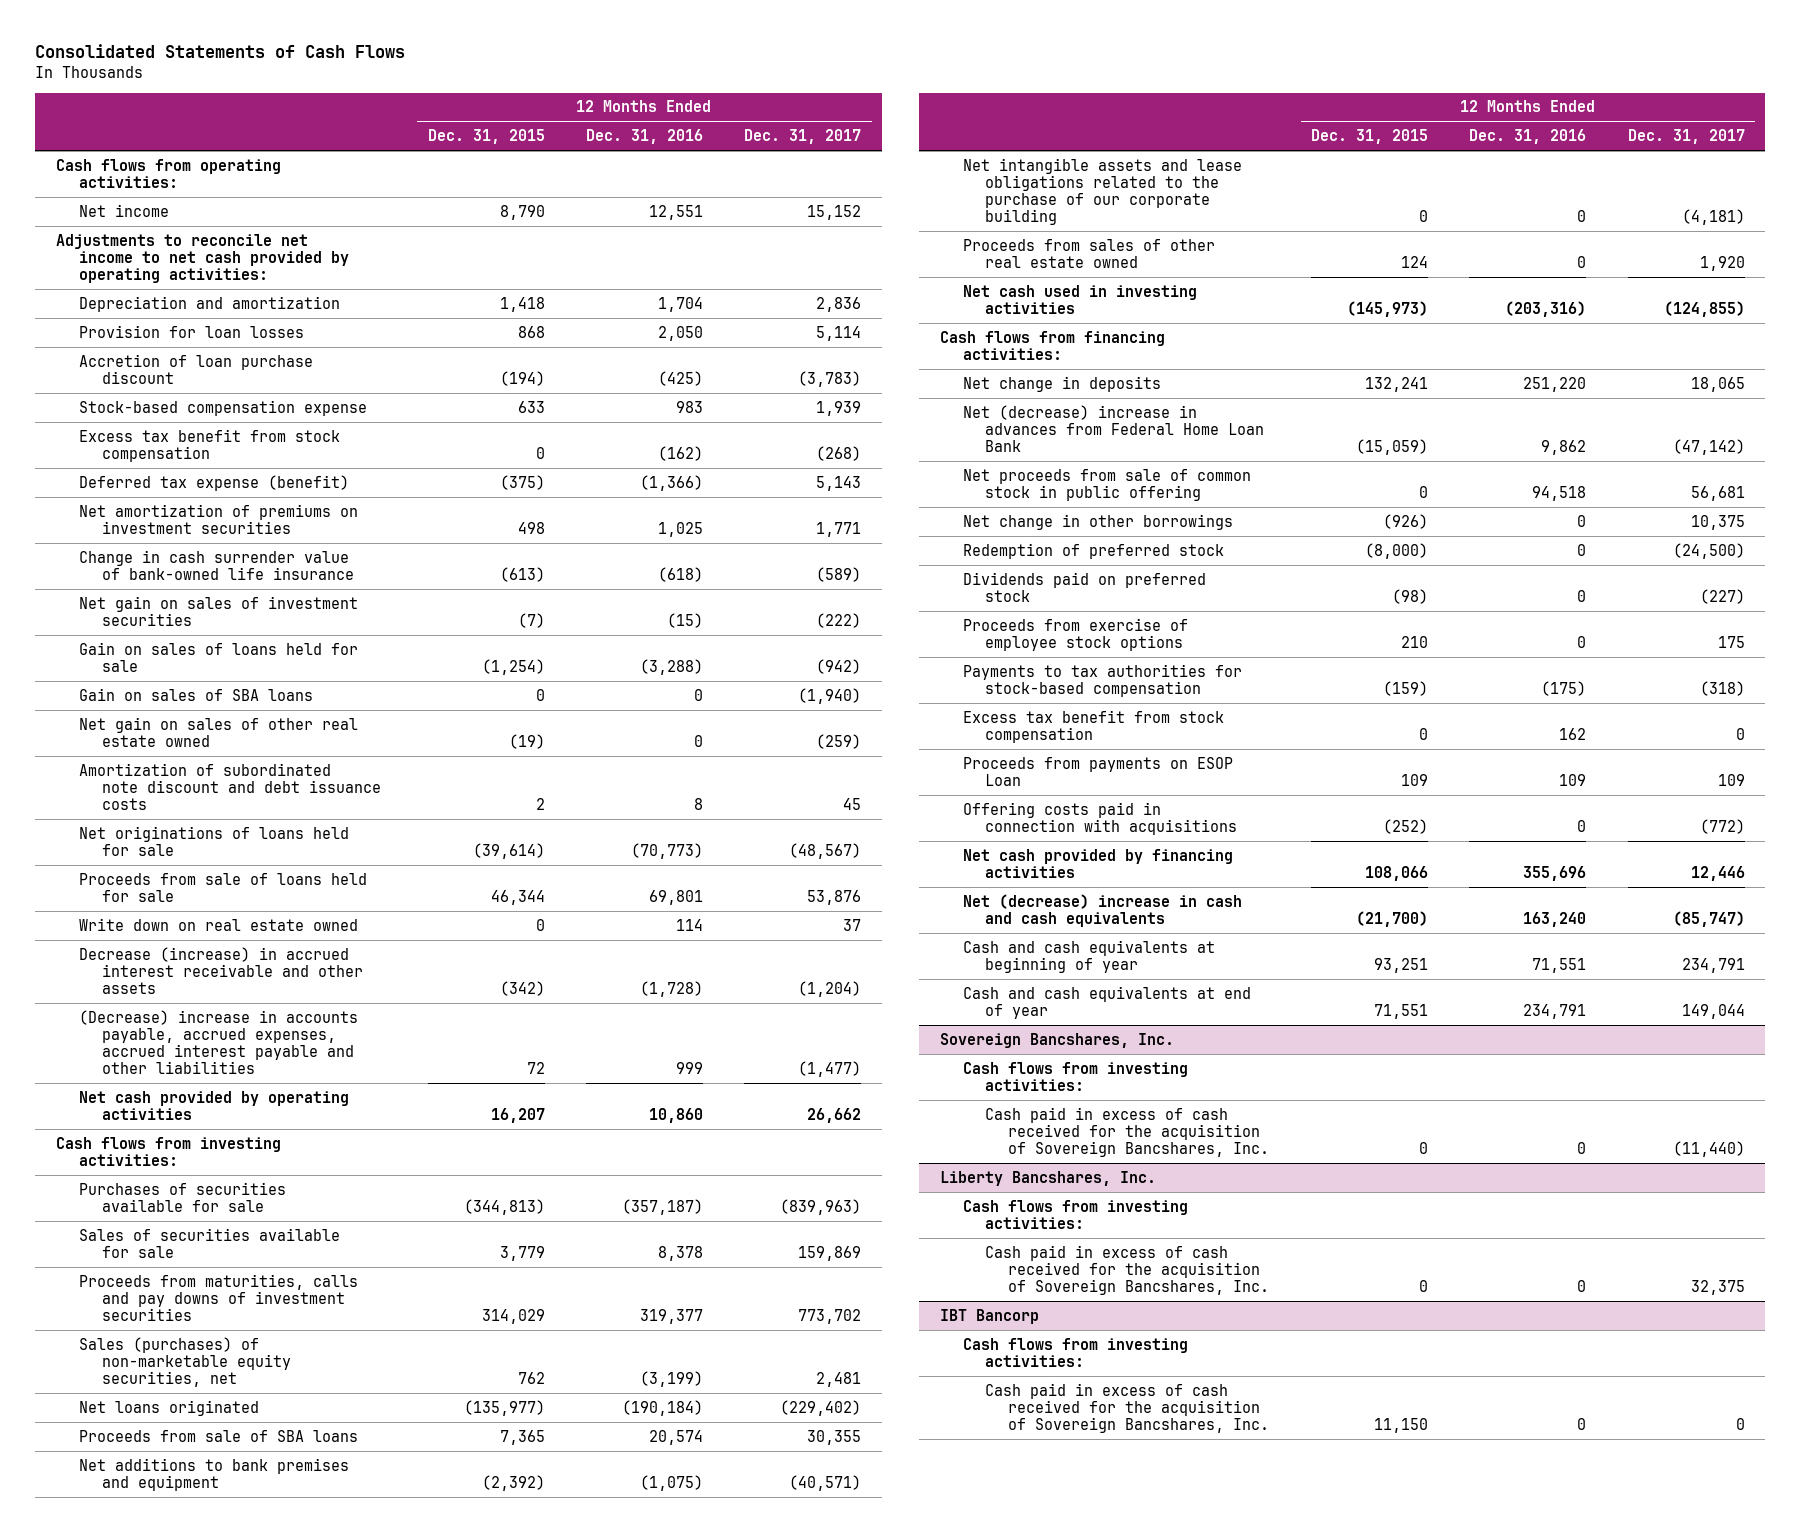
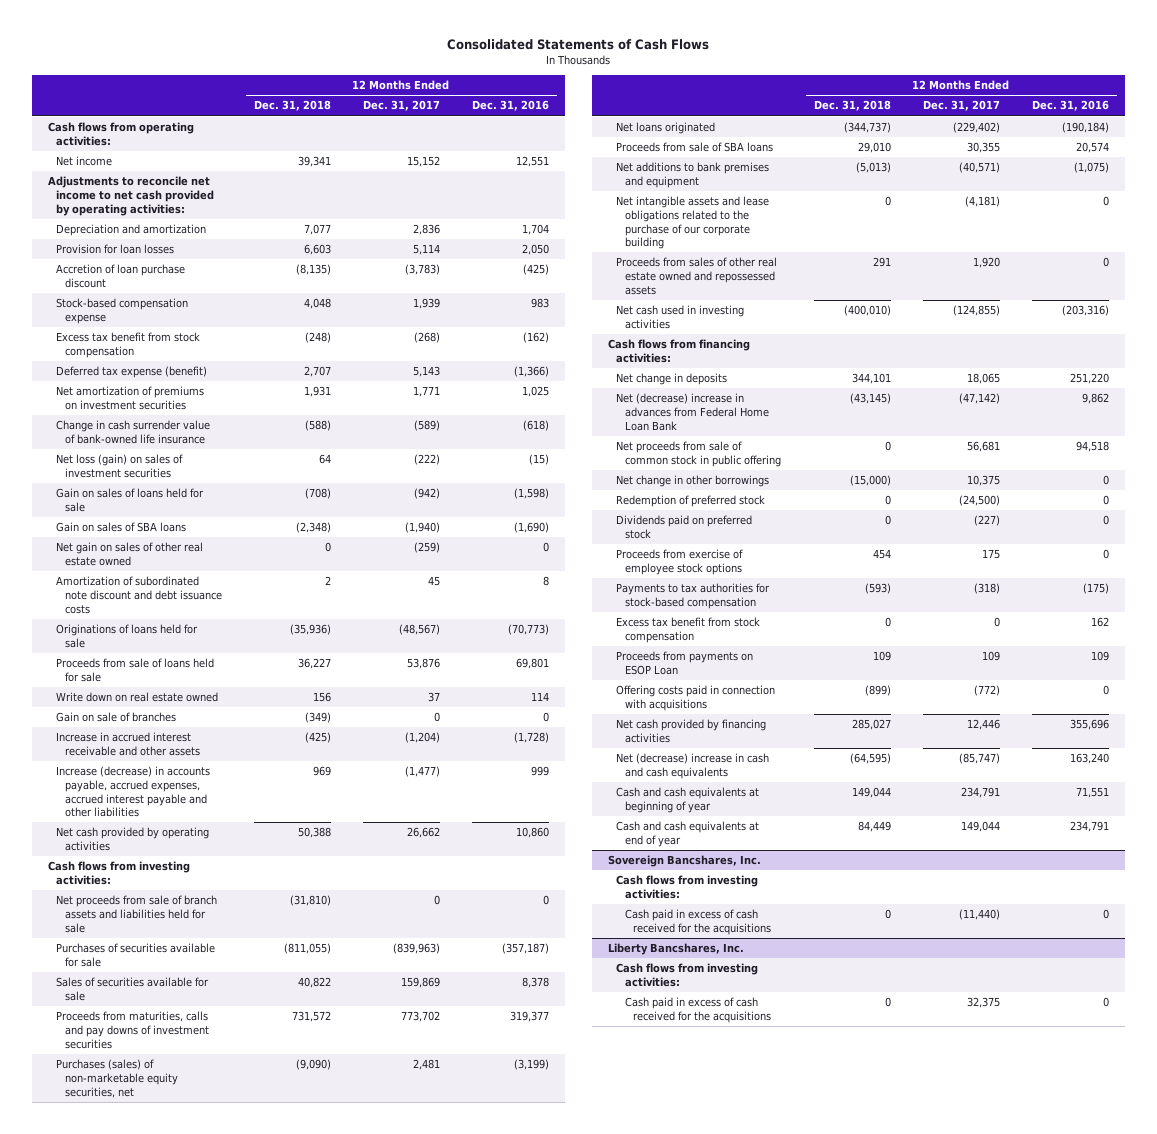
[427,129,545,145] Dec. 31, 2015 -> none
none -> [253,100,331,112] Dec. 31, 2018
[79,595,359,626] Net gain on sales of investment securities -> [56,454,184,478] Net loss (gain) on sales of investment securities
[639,658,703,675] (3,288) -> [513,488,549,500] (1,598)
[693,688,703,701] 0 -> [513,522,549,534] (1,690)
[79,825,350,856] Net originations of loans held for sale -> [56,624,199,648] Originations of loans held for sale
none -> [56,712,177,723] Gain on sale of branches
[79,946,364,995] Decrease (increase) in accrued interest receivable and other assets -> [56,732,200,756] Increase in accrued interest receivable and other assets
[79,1009,359,1075] (Decrease) increase in accounts payable, accrued expenses, accrued interest payable and other liabilities -> [56,766,211,818] Increase (decrease) in accounts payable, accrued expenses, accrued interest payable and other liabilities
none -> [56,895,218,933] Net proceeds from sale of branch assets and liabilities held for sale
[79,1336,292,1388] Sales (purchases) of non-marketable equity securities, net -> [56,1059,178,1098] Purchases (sales) of non-marketable equity securities, net
[962,238,1215,268] Proceeds from sales of other real estate owned -> [616,257,778,295] Proceeds from sales of other real estate owned and repossessed assets
[985,1106,1270,1158] Cash paid in excess of cash received for the acquisition of Sovereign Bancshares, Inc. -> [624,909,772,935] Cash paid in excess of cash received for the acquisitions
[939,1308,1039,1324] IBT Bancorp -> none
[962,1337,1188,1367] Cash flows from investing activities: -> none
[985,1382,1270,1434] Cash paid in excess of cash received for the acquisition of Sovereign Bancshares, Inc. -> none
[985,1244,1270,1296] Cash paid in excess of cash received for the acquisition of Sovereign Bancshares, Inc. -> [624,997,772,1023] Cash paid in excess of cash received for the acquisitions

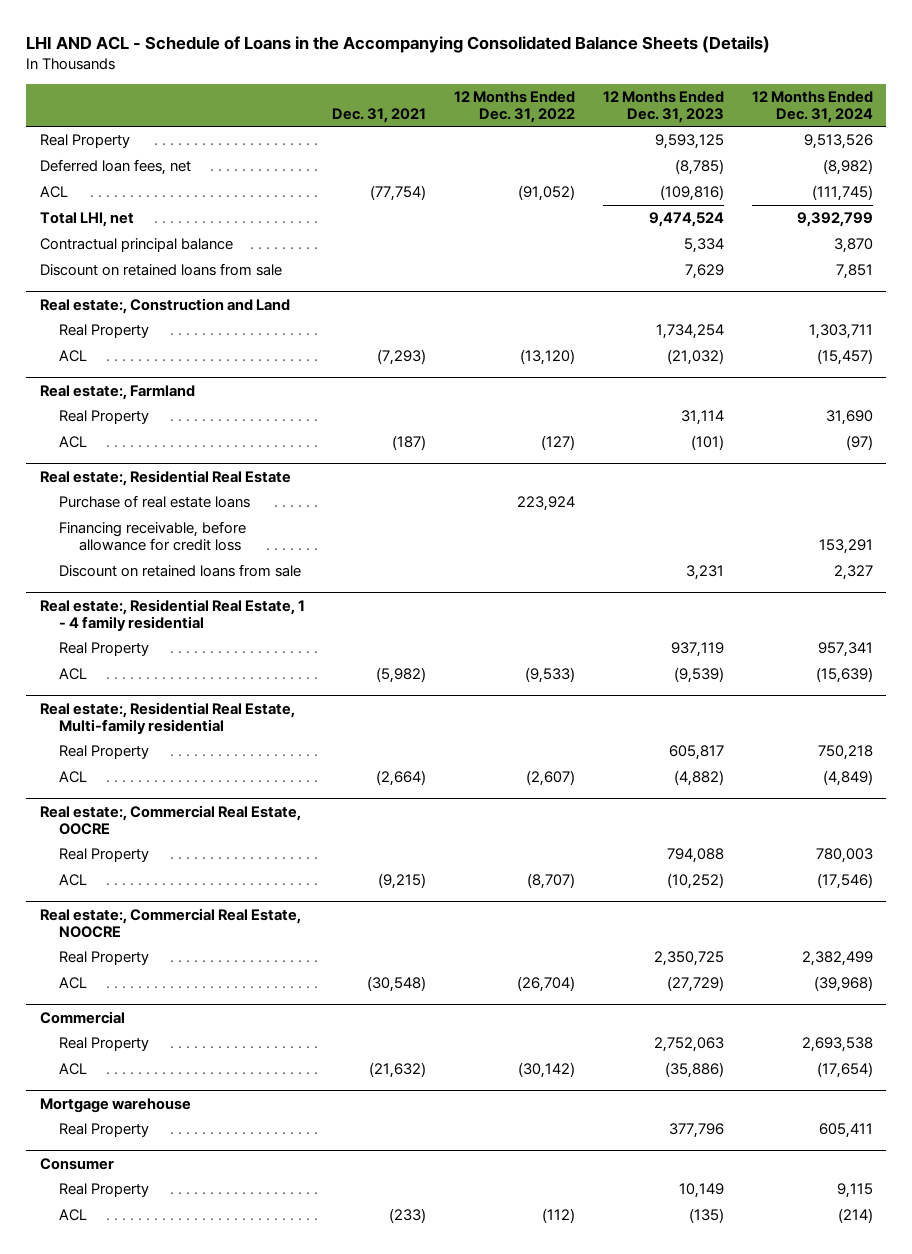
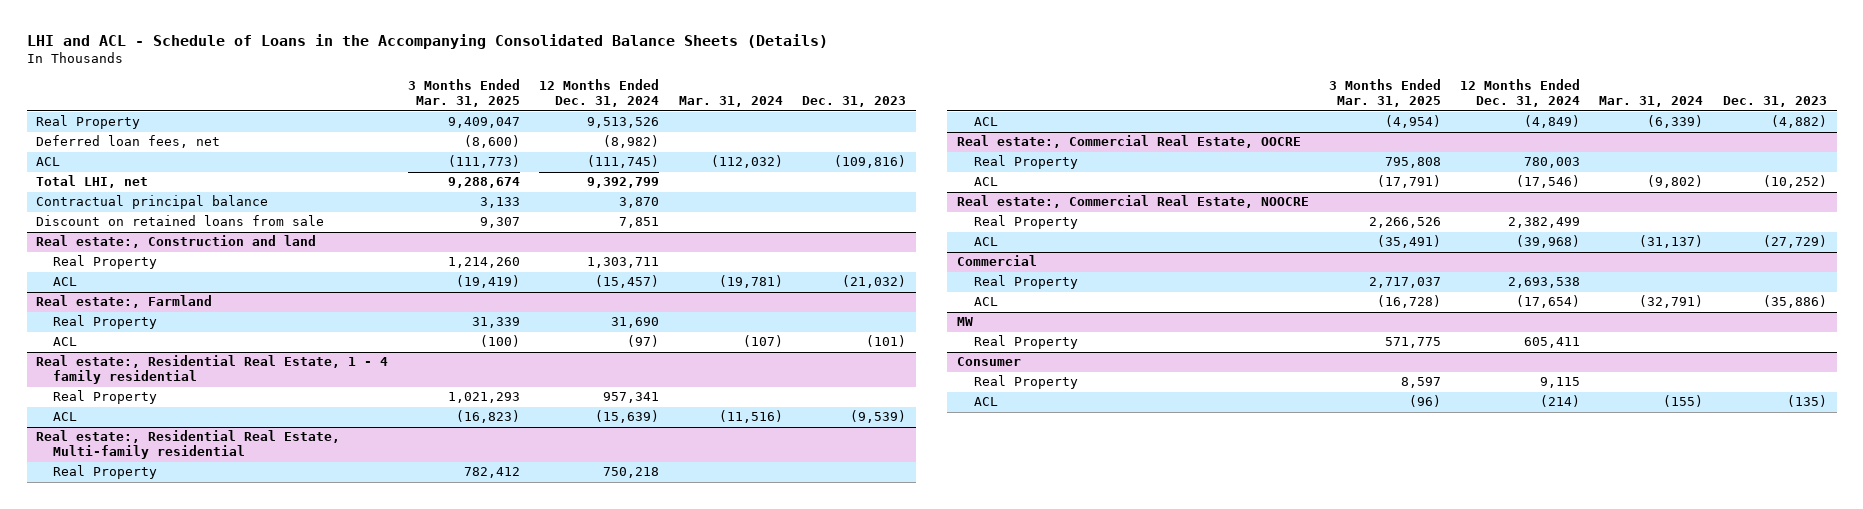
[25,35,770,53] LHI AND ACL - Schedule of Loans in the Accompanying Consolidated Balance Sheets (Details) -> [26,34,828,50] LHI and ACL - Schedule of Loans in the Accompanying Consolidated Balance Sheets (Details)
[332,107,427,123] Dec. 31, 2021 -> none
[454,90,576,123] 12 Months Ended Dec. 31, 2022 -> none
[602,90,724,123] 12 Months Ended Dec. 31, 2023 -> none
none -> [407,79,520,108] 3 Months Ended Mar. 31, 2025
none -> [678,96,783,108] Mar. 31, 2024
none -> [802,96,907,108] Dec. 31, 2023
[39,297,290,314] Real estate:, Construction and Land -> [36,235,317,249] Real estate:, Construction and land
[39,469,291,486] Real estate:, Residential Real Estate -> none
[59,495,251,509] Purchase of real estate loans -> none
[59,521,247,552] Financing receivable, before allowance for credit loss -> none
[59,564,302,578] Discount on retained loans from sale -> none
[39,1097,191,1113] Mortgage warehouse -> [957,317,974,327] MW

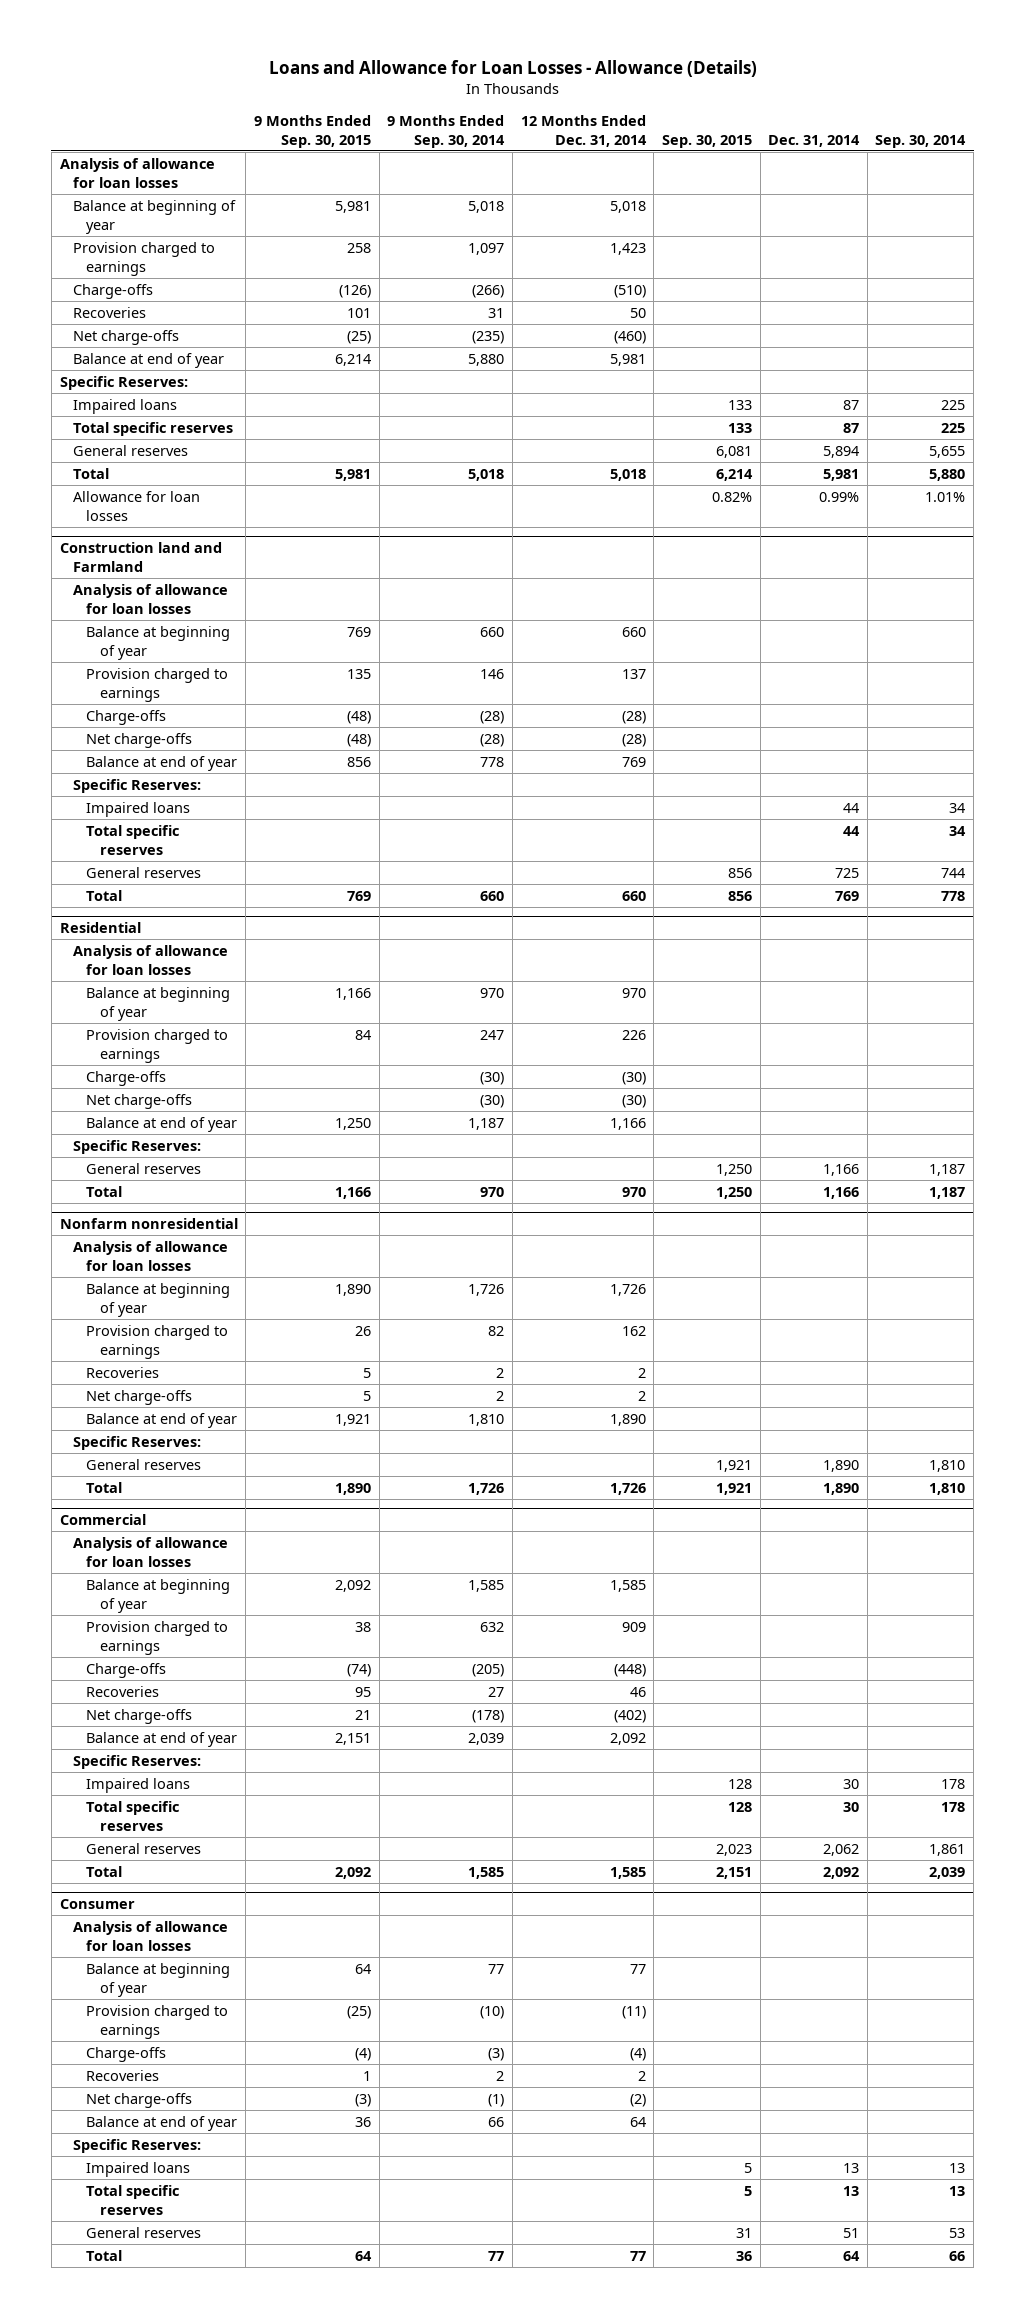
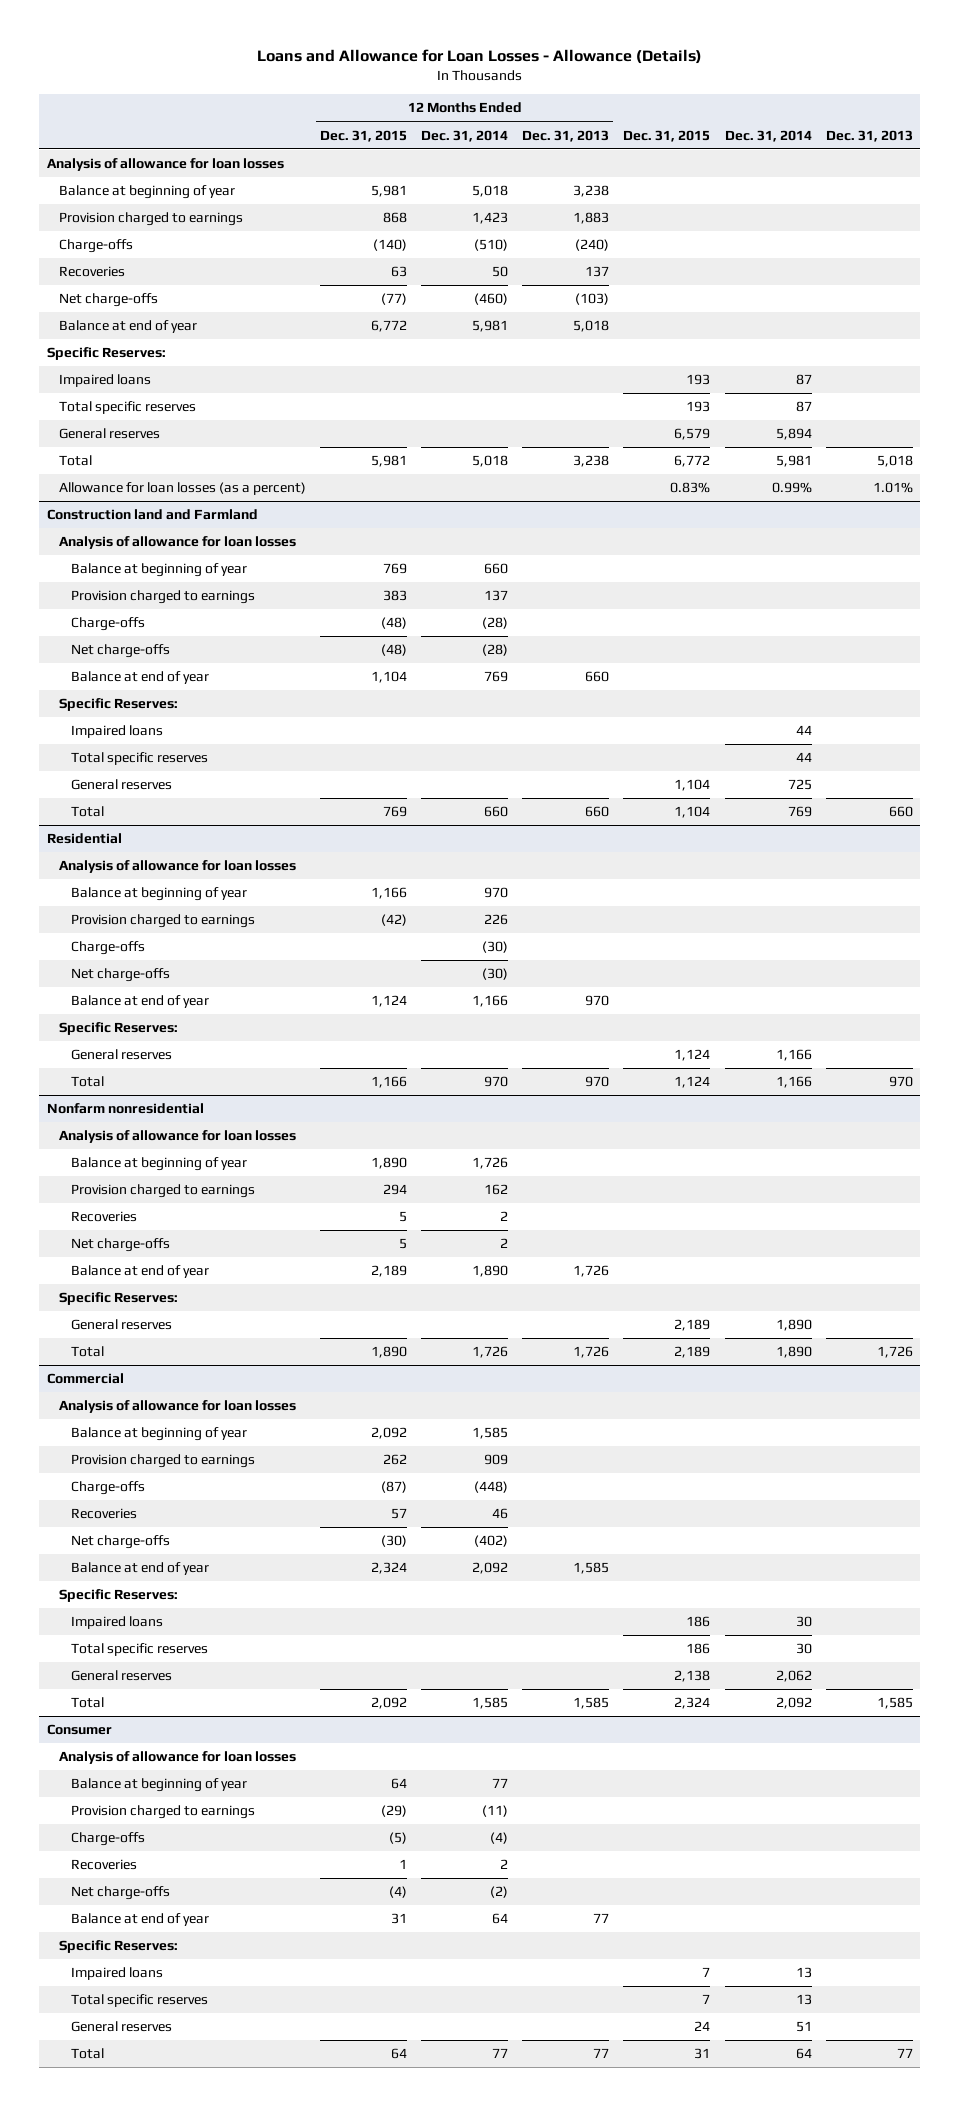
[253,114,371,148] 9 Months Ended Sep. 30, 2015 -> none
[387,114,506,148] 9 Months Ended Sep. 30, 2014 -> none
[661,134,752,148] Sep. 30, 2015 -> none
[875,134,967,148] Sep. 30, 2014 -> none
none -> [319,129,407,142] Dec. 31, 2015
none -> [522,129,610,142] Dec. 31, 2013
none -> [623,129,711,142] Dec. 31, 2015
none -> [825,129,913,142] Dec. 31, 2013
[72,490,200,521] Allowance for loan losses -> [58,482,306,496] Allowance for loan losses (as a percent)

